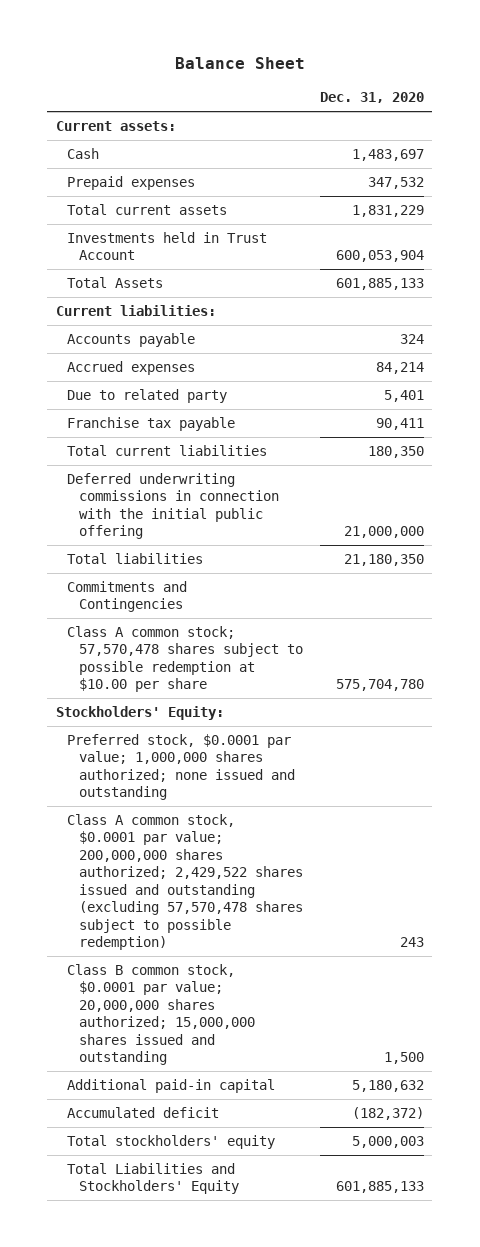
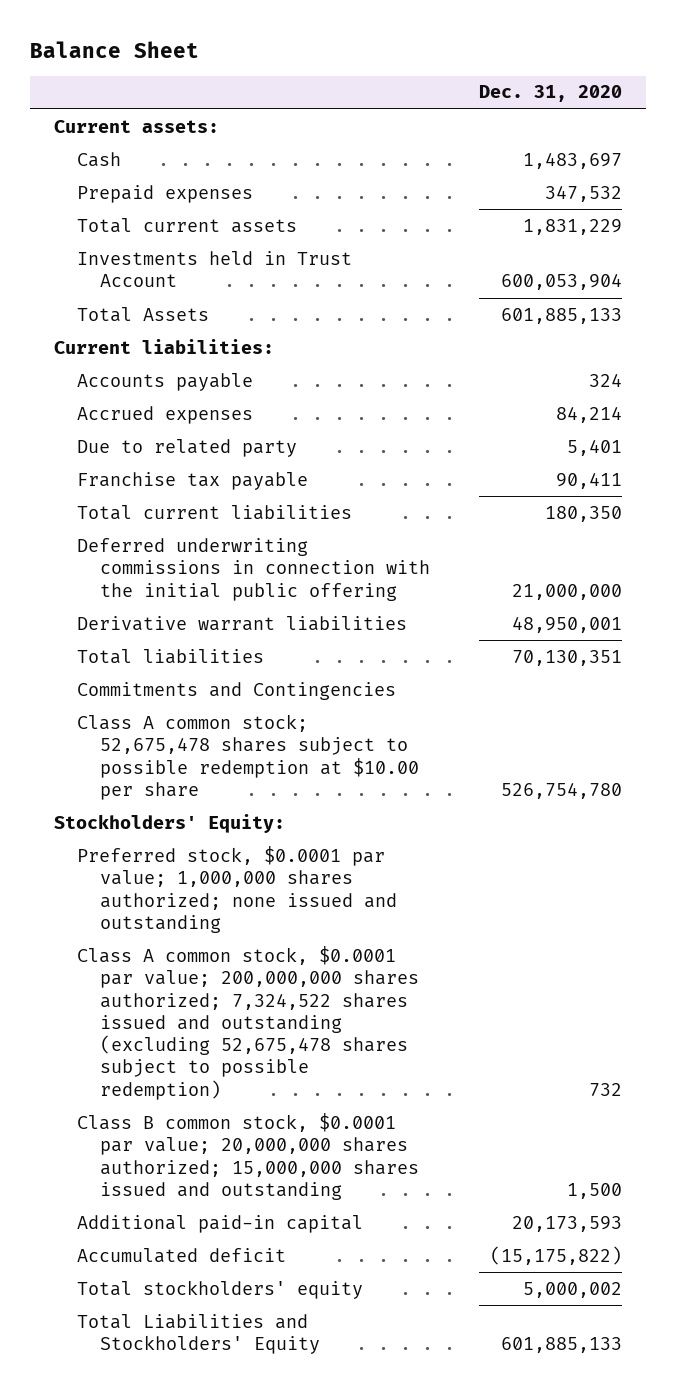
none -> [77,615,408,631] Derivative warrant liabilities
[343,553,424,566] 21,180,350 -> [511,649,622,666] 70,130,351
[67,625,304,693] Class A common stock; 57,570,478 shares subject to possible redemption at $10.00 per share -> [77,713,420,800] Class A common stock; 52,675,478 shares subject to possible redemption at $10.00 per share
[335,679,424,692] 575,704,780 -> [500,782,622,799] 526,754,780
[67,813,304,951] Class A common stock, $0.0001 par value; 200,000,000 shares authorized; 2,429,522 shares issued and outstanding (excluding 57,570,478 shares subject to possible redemption) -> [77,945,420,1100] Class A common stock, $0.0001 par value; 200,000,000 shares authorized; 7,324,522 shares issued and outstanding (excluding 52,675,478 shares subject to possible redemption)
[399,937,424,948] 243 -> [588,1082,622,1096] 732
[351,1079,424,1092] 5,180,632 -> [511,1215,622,1232] 20,173,593
[351,1106,424,1120] (182,372) -> [489,1245,622,1265] (15,175,822)
[351,1135,424,1148] 5,000,003 -> [522,1281,622,1298] 5,000,002

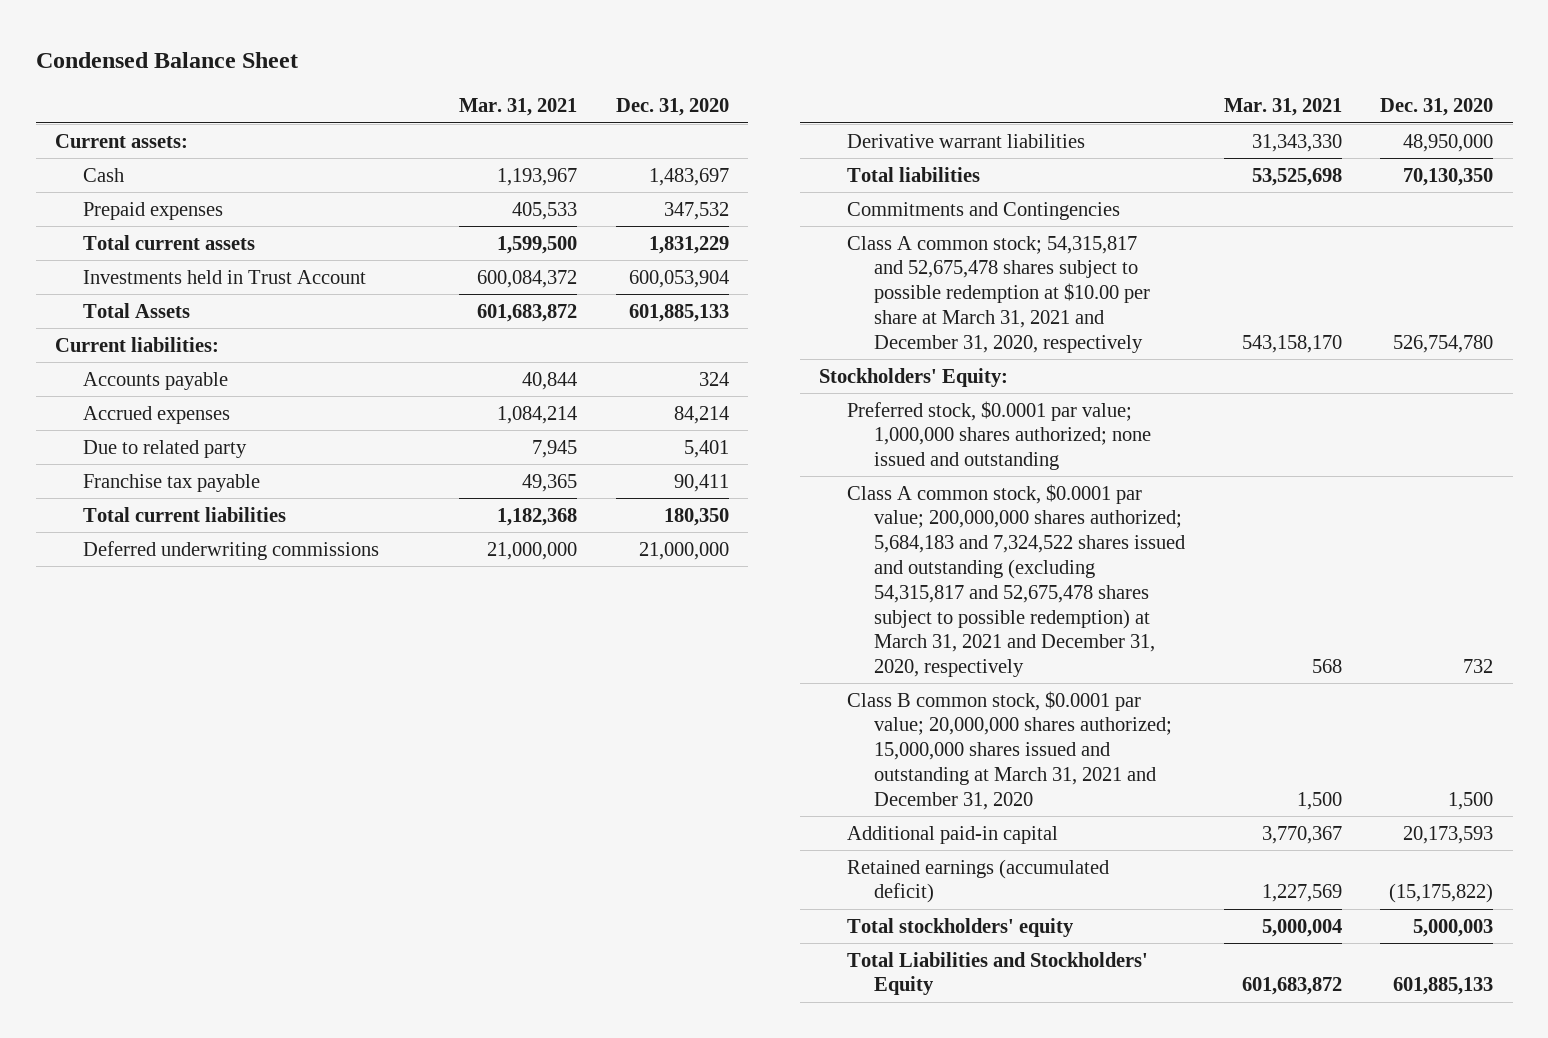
[29,40,199,58] Balance Sheet -> [35,52,298,69] Condensed Balance Sheet
none -> [459,98,578,117] Mar. 31, 2021
[77,537,431,601] Deferred underwriting commissions in connection with the initial public offering -> [82,540,379,560] Deferred underwriting commissions
[511,616,622,633] 48,950,001 -> [1403,133,1494,152] 48,950,000
[511,649,622,666] 70,130,351 -> [1403,167,1494,186] 70,130,350
[77,713,420,800] Class A common stock; 52,675,478 shares subject to possible redemption at $10.00 per share -> [846,235,1151,353] Class A common stock; 54,315,817 and 52,675,478 shares subject to possible redemption at $10.00 per share at March 31, 2021 and December 31, 2020, respectively
[77,945,420,1100] Class A common stock, $0.0001 par value; 200,000,000 shares authorized; 7,324,522 shares issued and outstanding (excluding 52,675,478 shares subject to possible redemption) -> [846,483,1186,678] Class A common stock, $0.0001 par value; 200,000,000 shares authorized; 5,684,183 and 7,324,522 shares issued and outstanding (excluding 54,315,817 and 52,675,478 shares subject to possible redemption) at March 31, 2021 and December 31, 2020, respectively
[77,1112,420,1200] Class B common stock, $0.0001 par value; 20,000,000 shares authorized; 15,000,000 shares issued and outstanding -> [846,690,1173,810] Class B common stock, $0.0001 par value; 20,000,000 shares authorized; 15,000,000 shares issued and outstanding at March 31, 2021 and December 31, 2020
[77,1247,287,1263] Accumulated deficit -> [846,858,1109,904] Retained earnings (accumulated deficit)
[522,1281,622,1298] 5,000,002 -> [1413,918,1494,937] 5,000,003

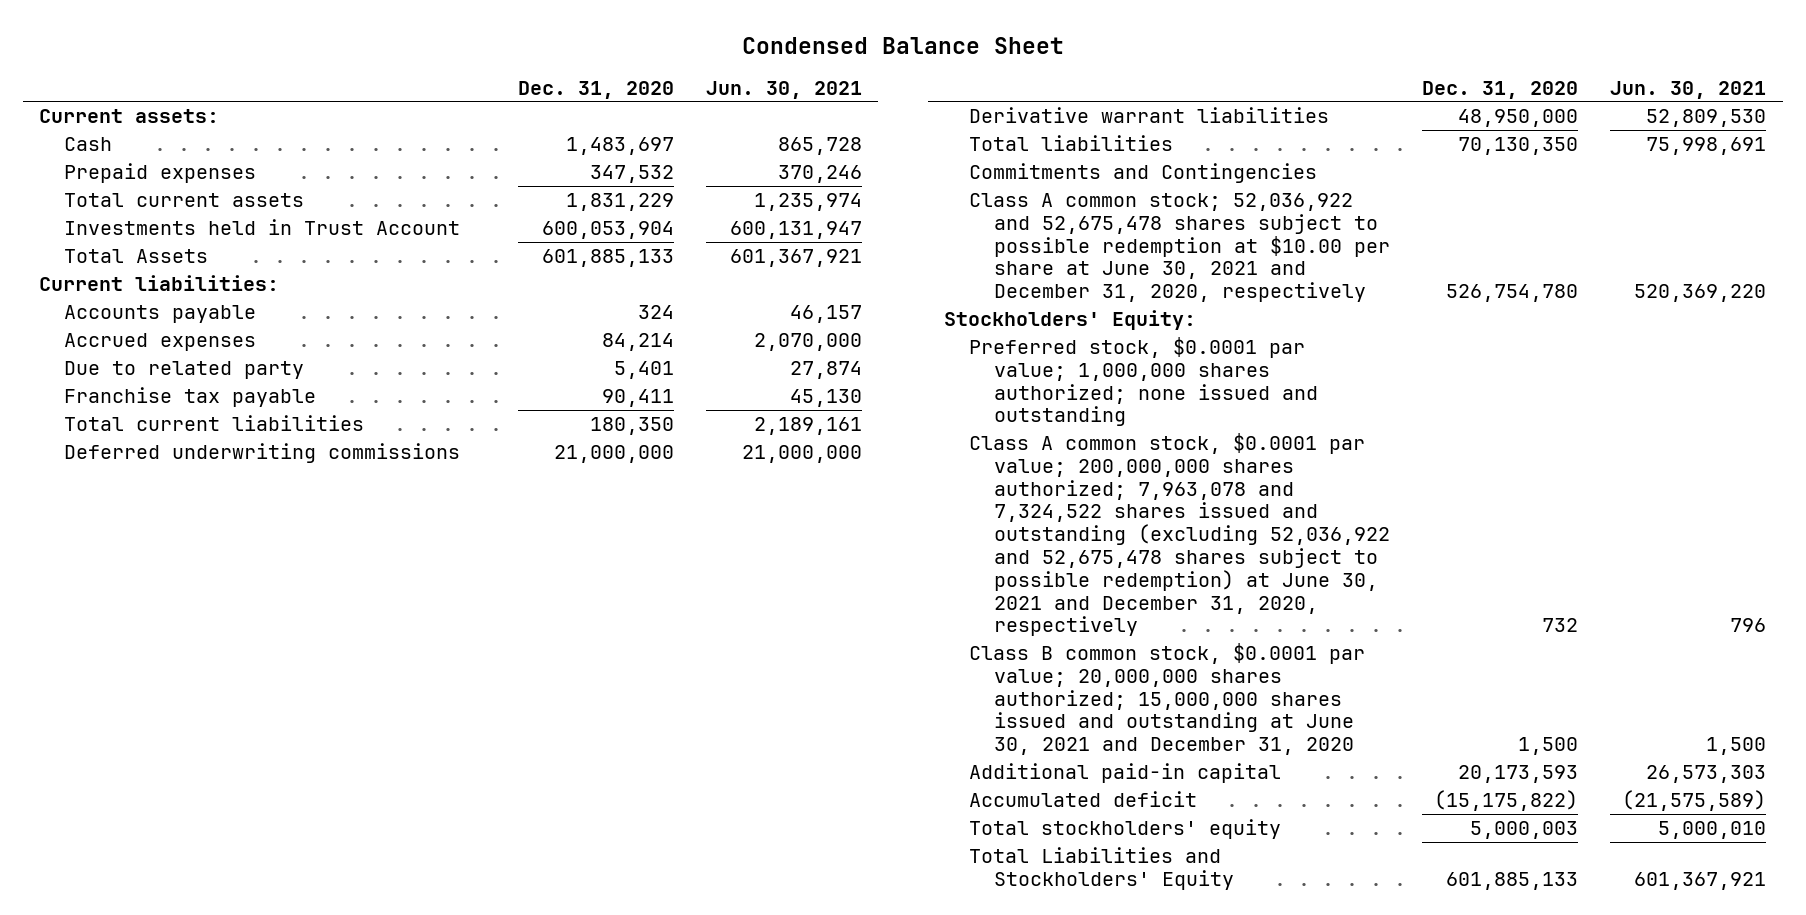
[459,98,578,117] Mar. 31, 2021 -> none
none -> [706,80,863,99] Jun. 30, 2021
[846,235,1151,353] Class A common stock; 54,315,817 and 52,675,478 shares subject to possible redemption at $10.00 per share at March 31, 2021 and December 31, 2020, respectively -> [968,193,1391,303] Class A common stock; 52,036,922 and 52,675,478 shares subject to possible redemption at $10.00 per share at June 30, 2021 and December 31, 2020, respectively
[846,483,1186,678] Class A common stock, $0.0001 par value; 200,000,000 shares authorized; 5,684,183 and 7,324,522 shares issued and outstanding (excluding 54,315,817 and 52,675,478 shares subject to possible redemption) at March 31, 2021 and December 31, 2020, respectively -> [968,433,1391,637] Class A common stock, $0.0001 par value; 200,000,000 shares authorized; 7,963,078 and 7,324,522 shares issued and outstanding (excluding 52,036,922 and 52,675,478 shares subject to possible redemption) at June 30, 2021 and December 31, 2020, respectively
[846,690,1173,810] Class B common stock, $0.0001 par value; 20,000,000 shares authorized; 15,000,000 shares issued and outstanding at March 31, 2021 and December 31, 2020 -> [968,643,1365,756] Class B common stock, $0.0001 par value; 20,000,000 shares authorized; 15,000,000 shares issued and outstanding at June 30, 2021 and December 31, 2020
[846,858,1109,904] Retained earnings (accumulated deficit) -> [968,791,1197,808] Accumulated deficit

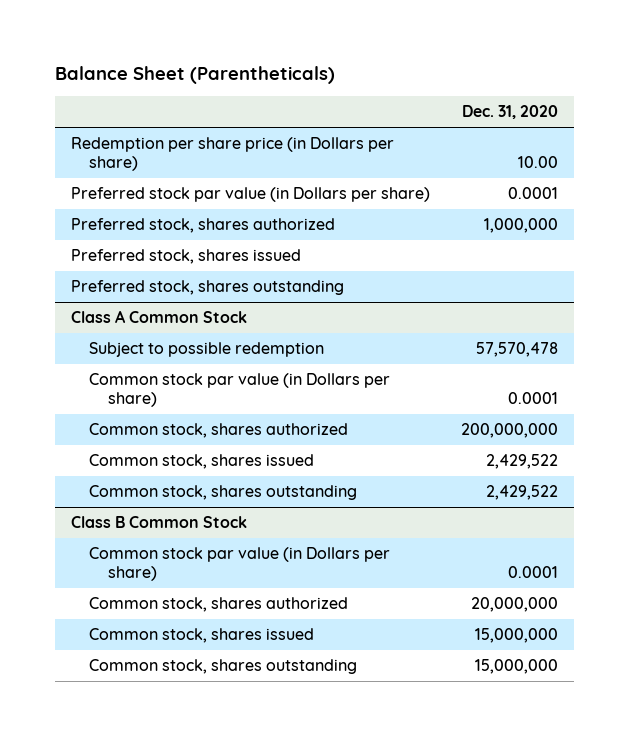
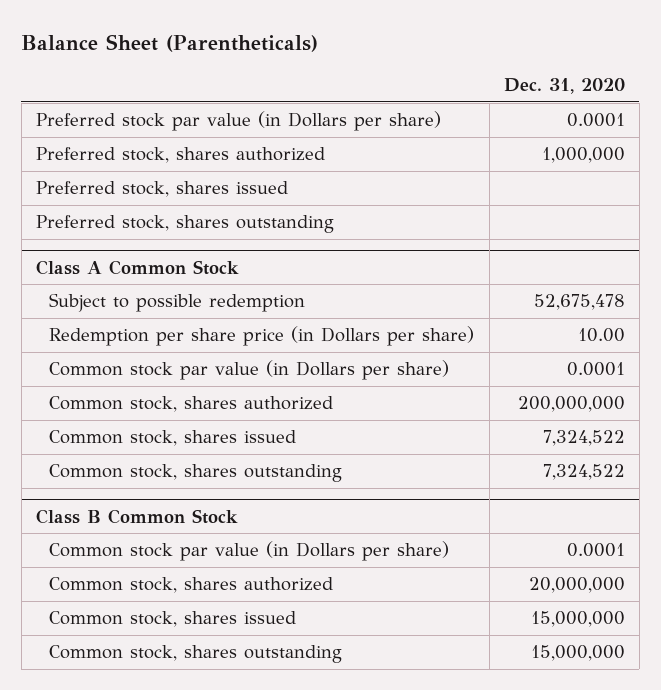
[70,137,394,172] Redemption per share price (in Dollars per share) -> none
[476,342,559,358] 57,570,478 -> [533,294,625,311] 52,675,478
none -> [49,326,475,347] Redemption per share price (in Dollars per share)
[486,454,559,470] 2,429,522 -> [542,430,625,447] 7,324,522
[486,485,559,501] 2,429,522 -> [542,464,625,481] 7,324,522

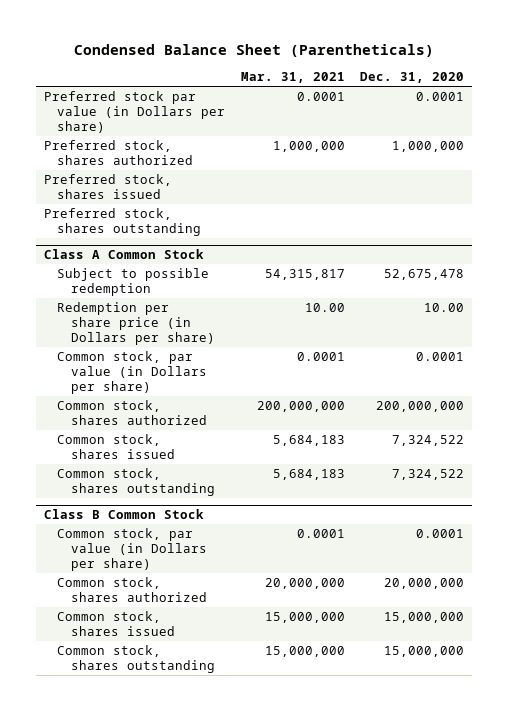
[21,33,319,52] Balance Sheet (Parentheticals) -> [74,44,435,58] Condensed Balance Sheet (Parentheticals)
none -> [240,72,345,84] Mar. 31, 2021
[49,360,450,381] Common stock par value (in Dollars per share) -> [57,350,207,394] Common stock, par value (in Dollars per share)
[49,541,450,562] Common stock par value (in Dollars per share) -> [57,527,207,571] Common stock, par value (in Dollars per share)

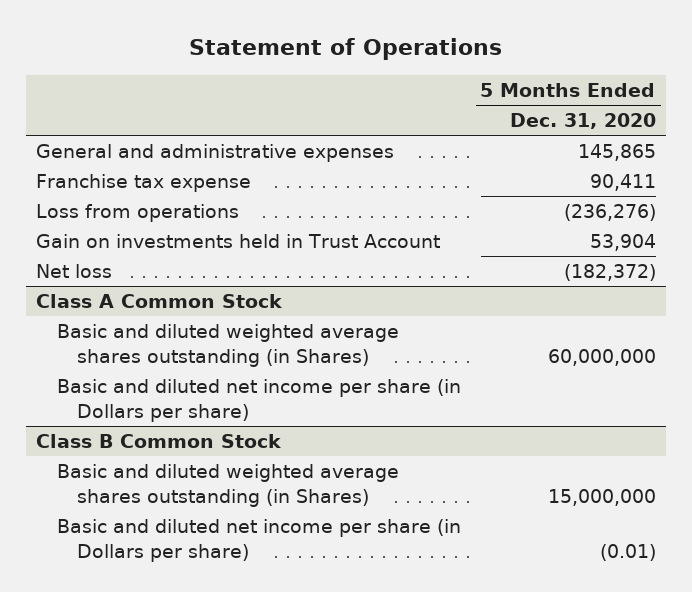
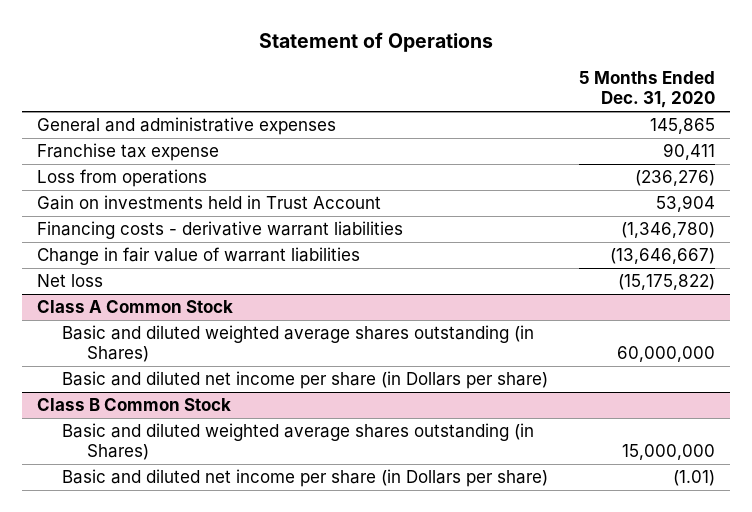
none -> [37,221,404,240] Financing costs - derivative warrant liabilities
none -> [37,247,361,266] Change in fair value of warrant liabilities
[563,264,656,282] (182,372) -> [617,274,715,291] (15,175,822)
[599,543,656,561] (0.01) -> [672,470,715,487] (1.01)

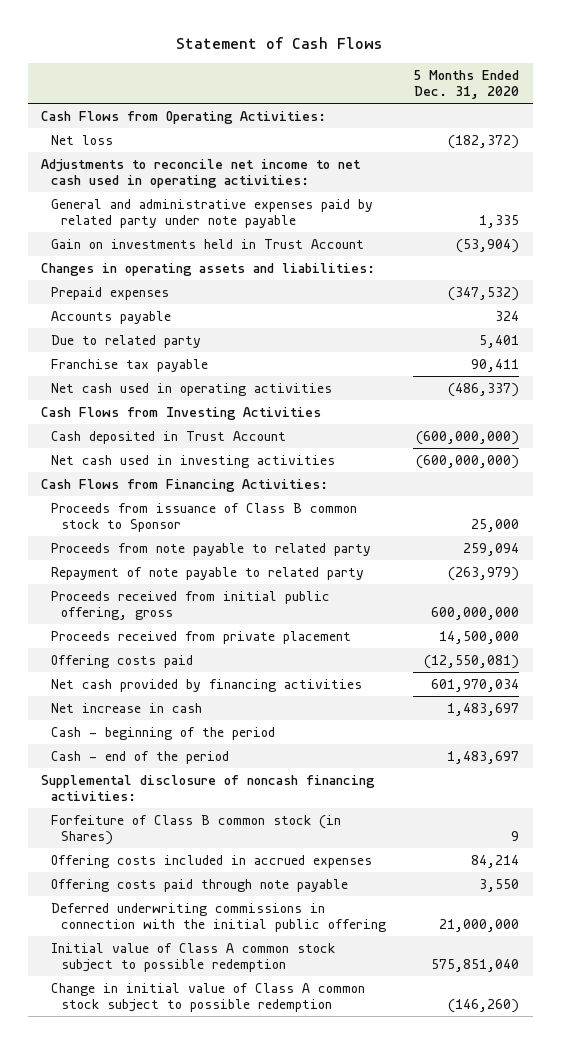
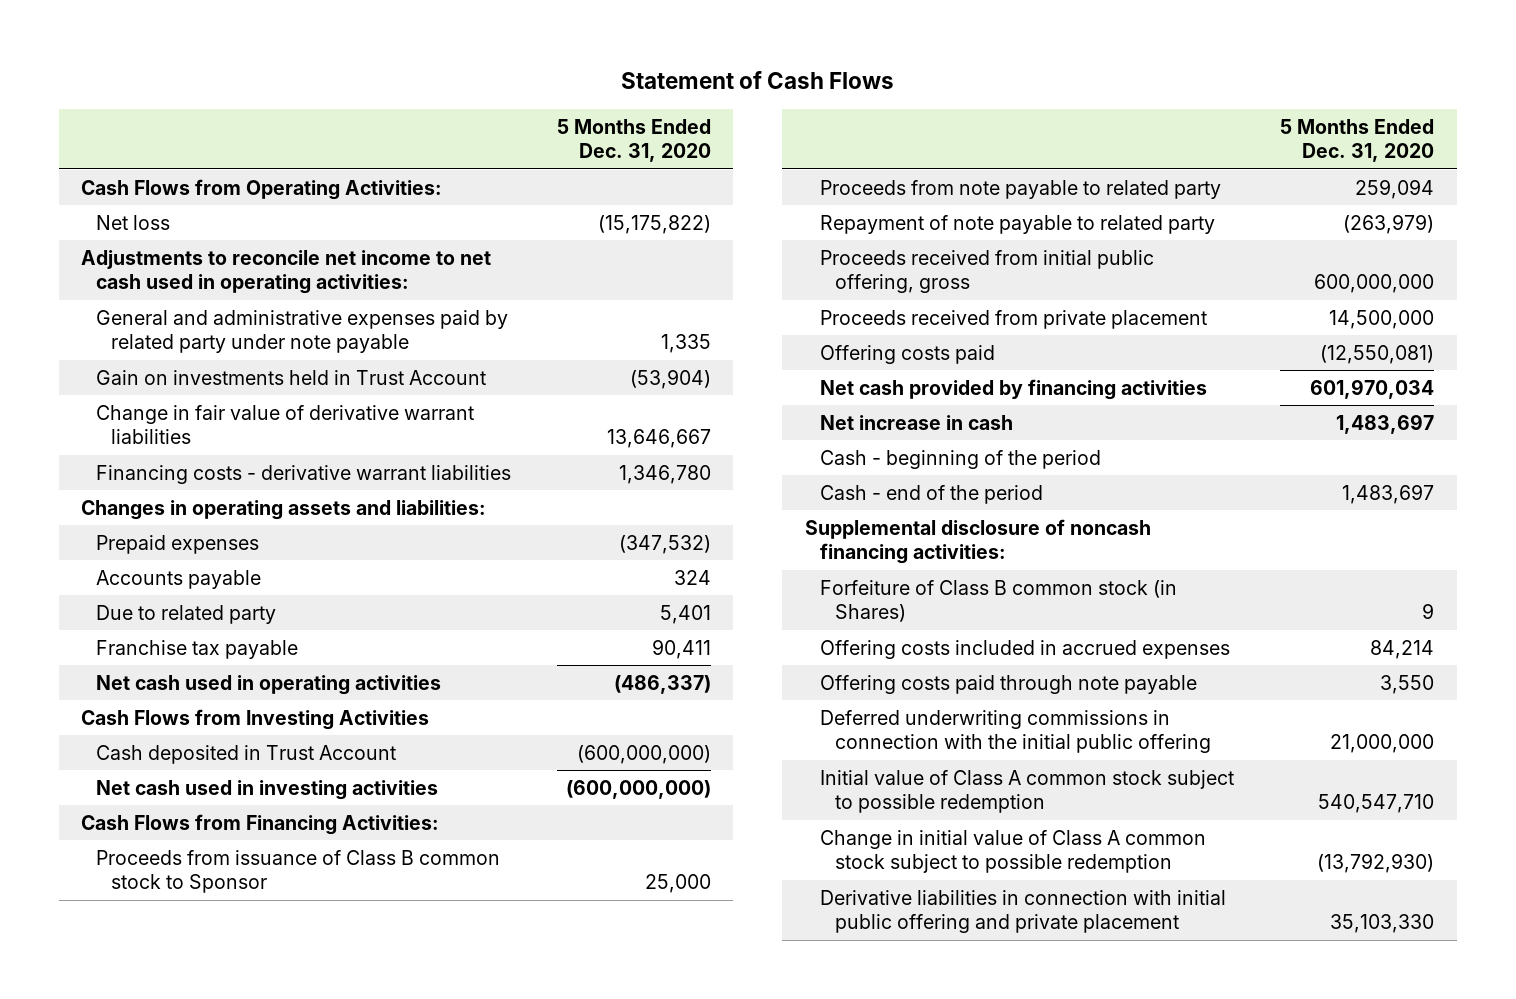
[448,134,520,149] (182,372) -> [597,214,711,234] (15,175,822)
none -> [96,404,475,445] Change in fair value of derivative warrant liabilities
none -> [96,464,512,484] Financing costs - derivative warrant liabilities
[431,958,520,972] 575,851,040 -> [1318,794,1435,814] 540,547,710
[448,998,520,1013] (146,260) -> [1317,853,1435,874] (13,792,930)
none -> [820,889,1227,934] Derivative liabilities in connection with initial public offering and private placement

